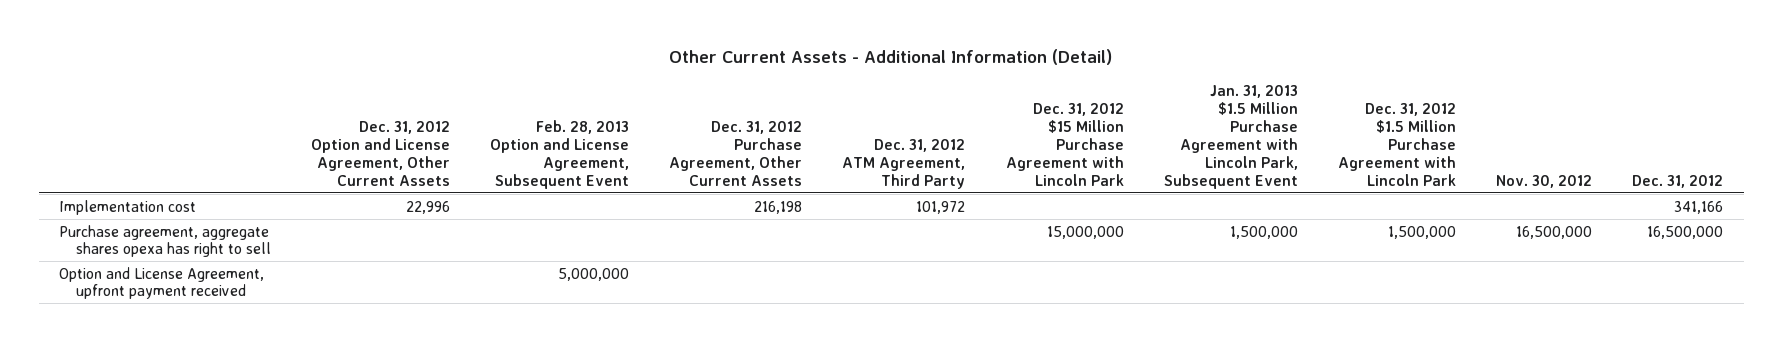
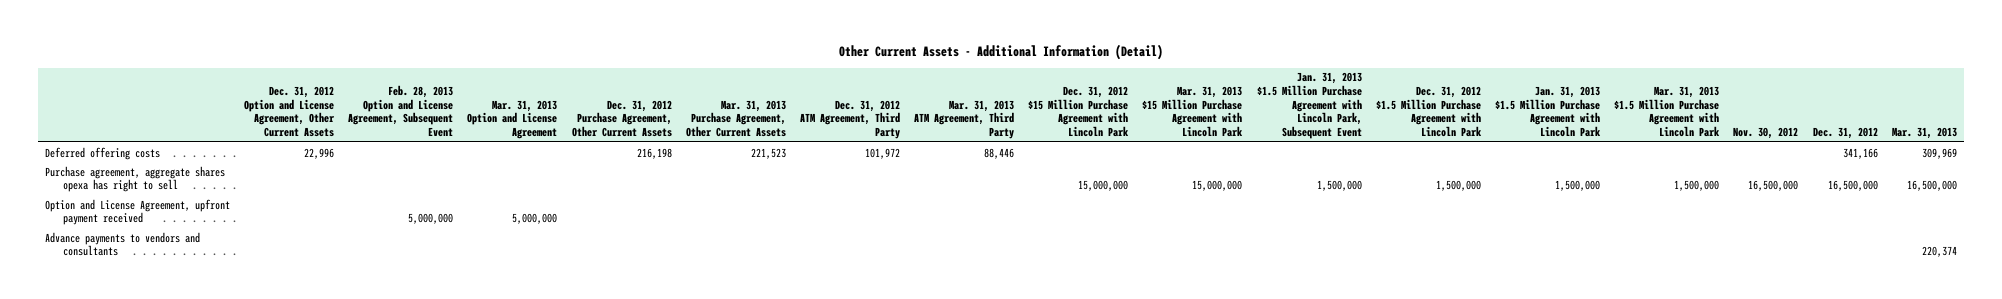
none -> [467,99,558,140] Mar. 31, 2013 Option and License Agreement
none -> [685,99,786,138] Mar. 31, 2013 Purchase Agreement, Other Current Assets
none -> [914,99,1015,140] Mar. 31, 2013 ATM Agreement, Third Party
none -> [1142,86,1244,138] Mar. 31, 2013 $15 Million Purchase Agreement with Lincoln Park
none -> [1494,86,1601,138] Jan. 31, 2013 $1.5 Million Purchase Agreement with Lincoln Park
none -> [1614,86,1721,138] Mar. 31, 2013 $1.5 Million Purchase Agreement with Lincoln Park
none -> [1891,127,1957,140] Mar. 31, 2013
[59,199,197,215] Implementation cost -> [44,146,160,160] Deferred offering costs
none -> [44,231,200,257] Advance payments to vendors and consultants

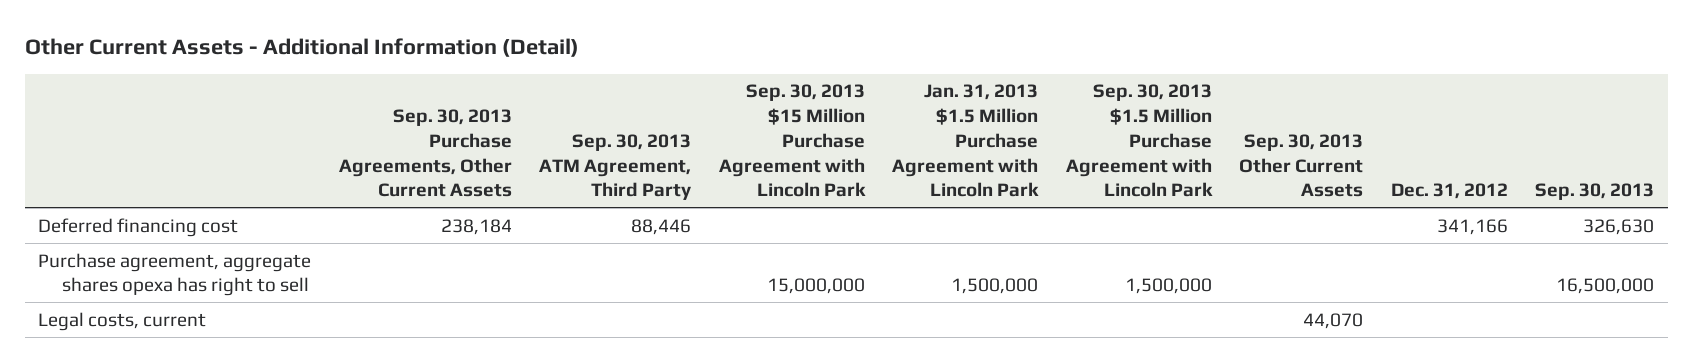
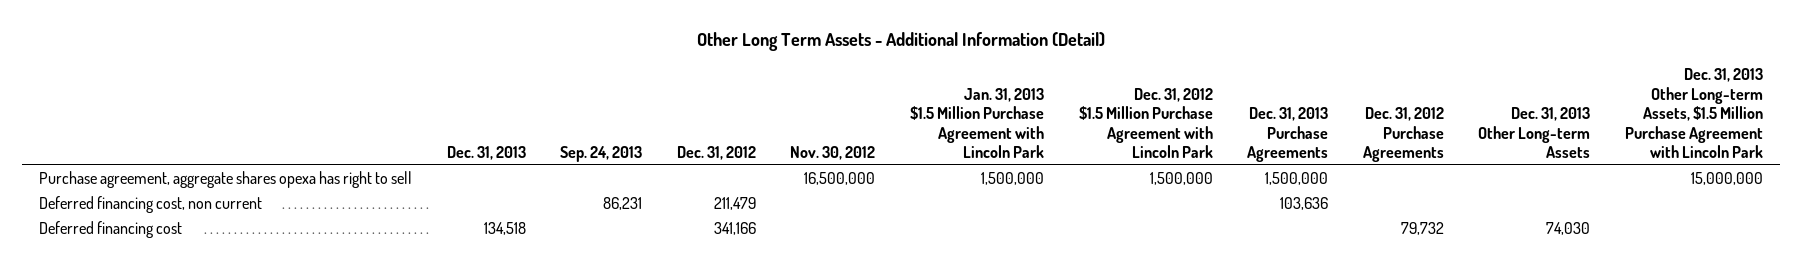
[24,38,579,58] Other Current Assets - Additional Information (Detail) -> [697,32,1106,52] Other Long Term Assets - Additional Information (Detail)
[338,109,512,198] Sep. 30, 2013 Purchase Agreements, Other Current Assets -> none
[539,133,692,201] Sep. 30, 2013 ATM Agreement, Third Party -> none
[718,84,866,198] Sep. 30, 2013 $15 Million Purchase Agreement with Lincoln Park -> none
[1065,84,1213,198] Sep. 30, 2013 $1.5 Million Purchase Agreement with Lincoln Park -> none
[1239,133,1364,198] Sep. 30, 2013 Other Current Assets -> none
[1535,183,1655,201] Sep. 30, 2013 -> none
none -> [446,145,526,160] Dec. 31, 2013
none -> [560,145,643,162] Sep. 24, 2013
none -> [790,145,876,160] Nov. 30, 2012
none -> [1078,87,1213,158] Dec. 31, 2012 $1.5 Million Purchase Agreement with Lincoln Park
none -> [1247,107,1329,162] Dec. 31, 2013 Purchase Agreements
none -> [1362,107,1444,162] Dec. 31, 2012 Purchase Agreements
none -> [1478,107,1591,158] Dec. 31, 2013 Other Long-term Assets
none -> [1624,68,1763,158] Dec. 31, 2013 Other Long-term Assets, $1.5 Million Purchase Agreement with Lincoln Park
[38,311,207,331] Legal costs, current -> none
none -> [39,196,263,214] Deferred financing cost, non current
[38,217,239,237] Deferred financing cost -> [39,221,183,239] Deferred financing cost

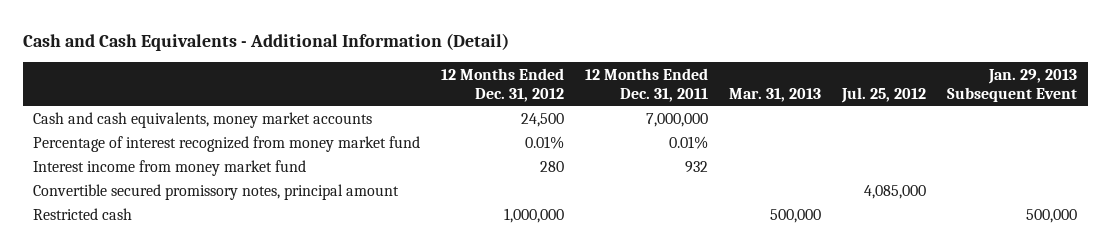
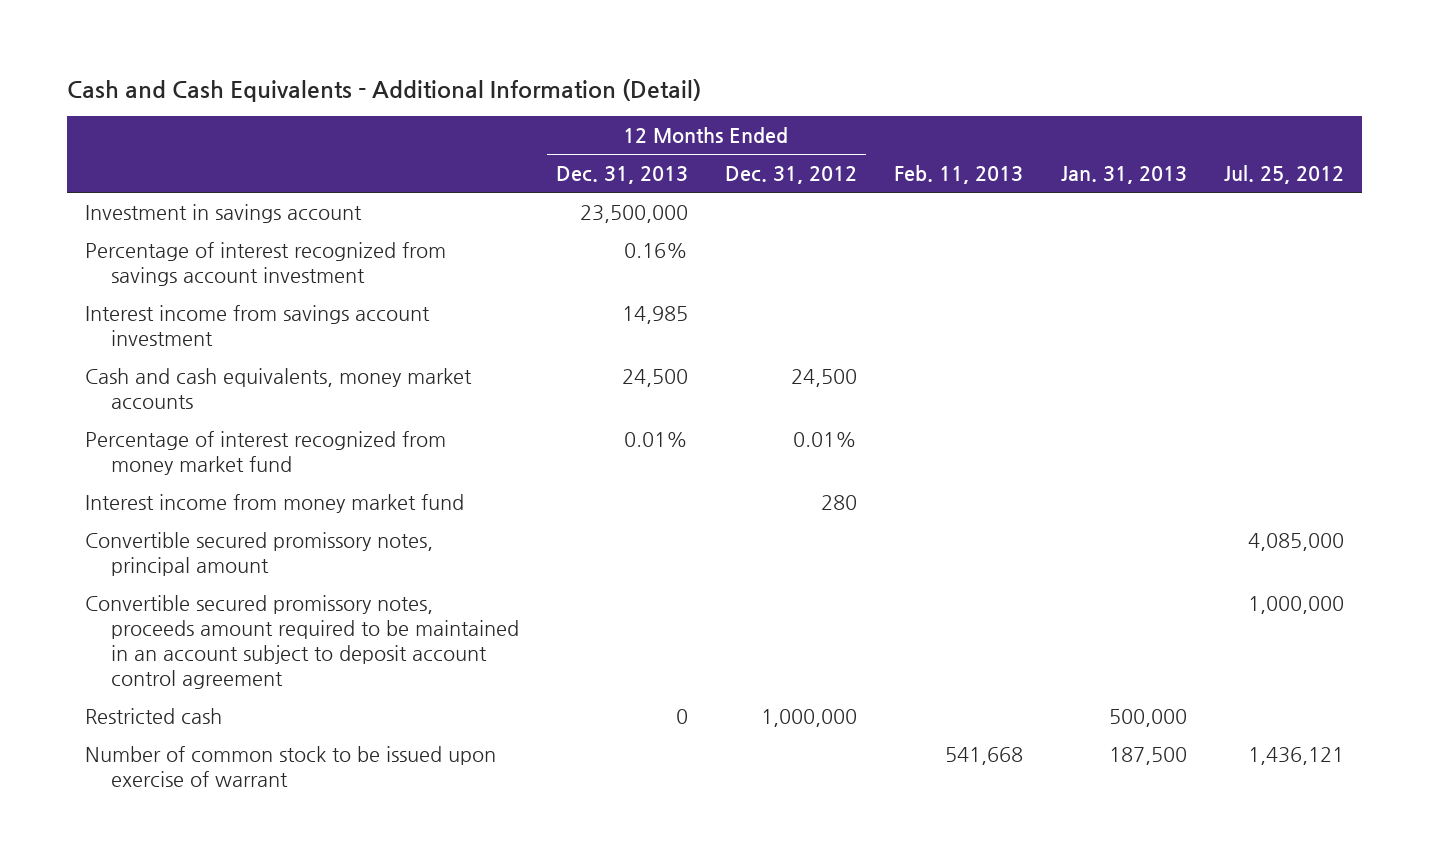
[585,67,709,102] 12 Months Ended Dec. 31, 2011 -> none
[729,87,822,102] Mar. 31, 2013 -> none
[947,68,1078,102] Jan. 29, 2013 Subsequent Event -> none
none -> [555,166,688,185] Dec. 31, 2013
none -> [894,165,1024,185] Feb. 11, 2013
none -> [1060,166,1187,185] Jan. 31, 2013
none -> [85,203,363,223] Investment in savings account
none -> [85,241,447,286] Percentage of interest recognized from savings account investment
none -> [85,304,431,346] Interest income from savings account investment
none -> [85,594,519,689] Convertible secured promissory notes, proceeds amount required to be maintained in an account subject to deposit account control agreement
none -> [85,745,497,787] Number of common stock to be issued upon exercise of warrant

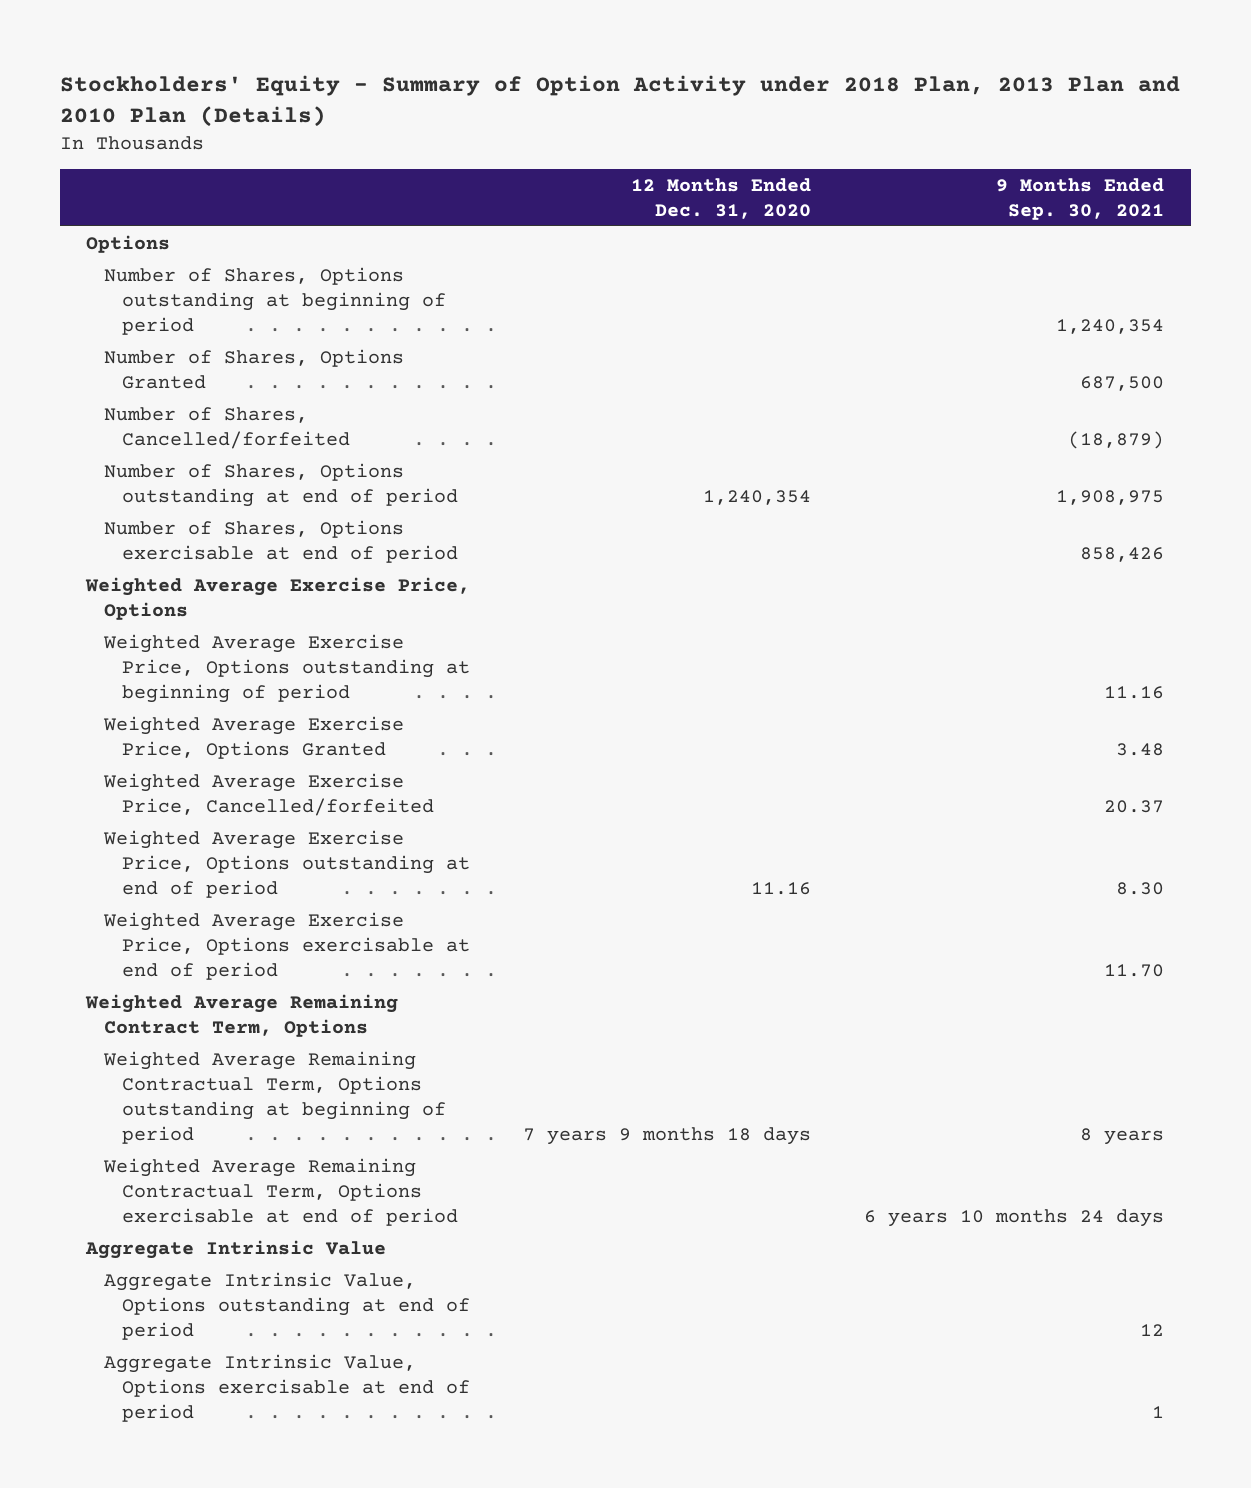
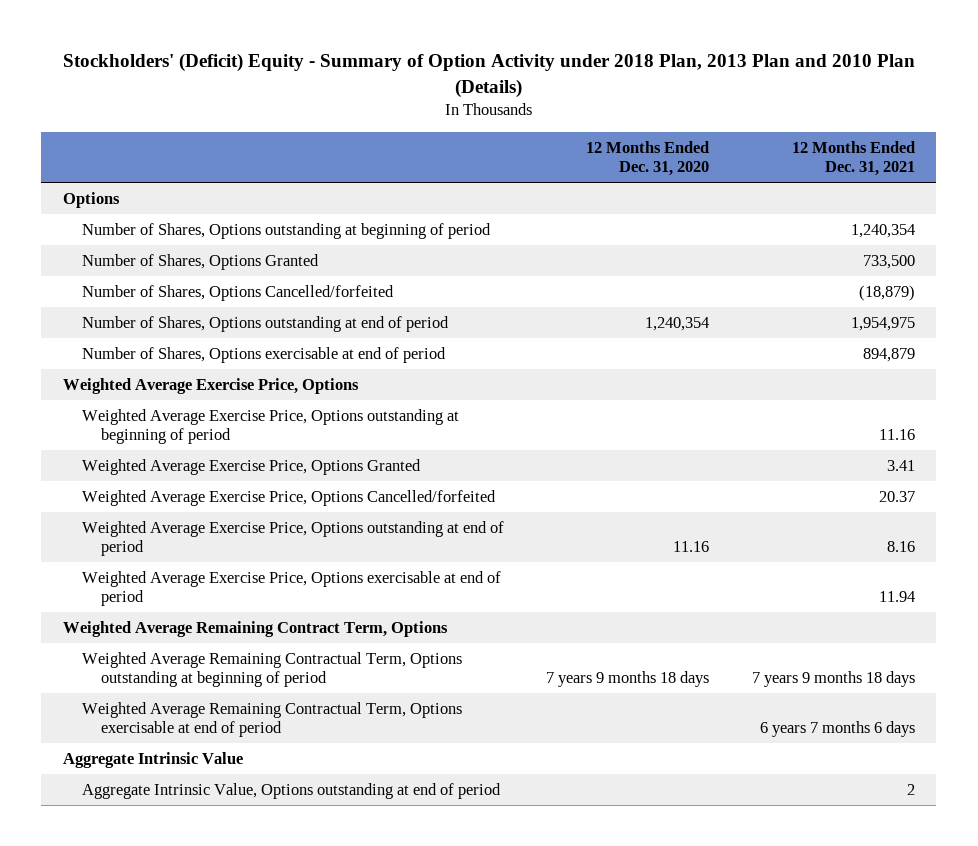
[59,74,1180,127] Stockholders' Equity - Summary of Option Activity under 2018 Plan, 2013 Plan and 2010 Plan (Details) -> [62,53,915,98] Stockholders' (Deficit) Equity - Summary of Option Activity under 2018 Plan, 2013 Plan and 2010 Plan (Details)
[996,177,1165,220] 9 Months Ended Sep. 30, 2021 -> none
none -> [791,140,915,177] 12 Months Ended Dec. 31, 2021
[104,406,351,449] Number of Shares, Cancelled/forfeited -> [81,284,394,301] Number of Shares, Options Cancelled/forfeited
[103,772,435,816] Weighted Average Exercise Price, Cancelled/forfeited -> [81,489,496,506] Weighted Average Exercise Price, Options Cancelled/forfeited
[104,1353,471,1422] Aggregate Intrinsic Value, Options exercisable at end of period -> none

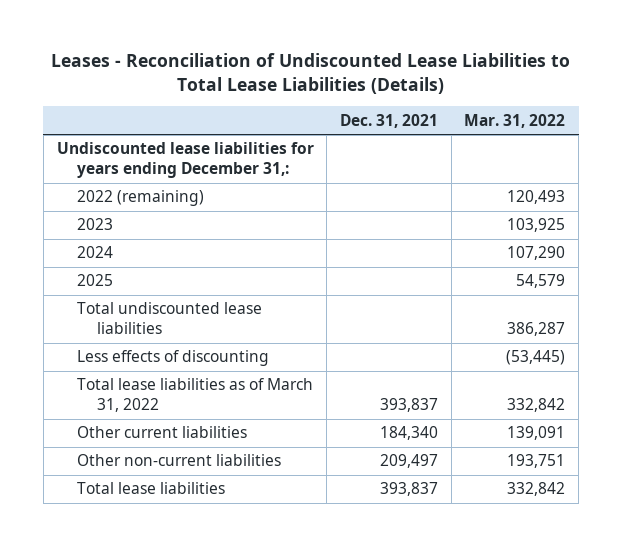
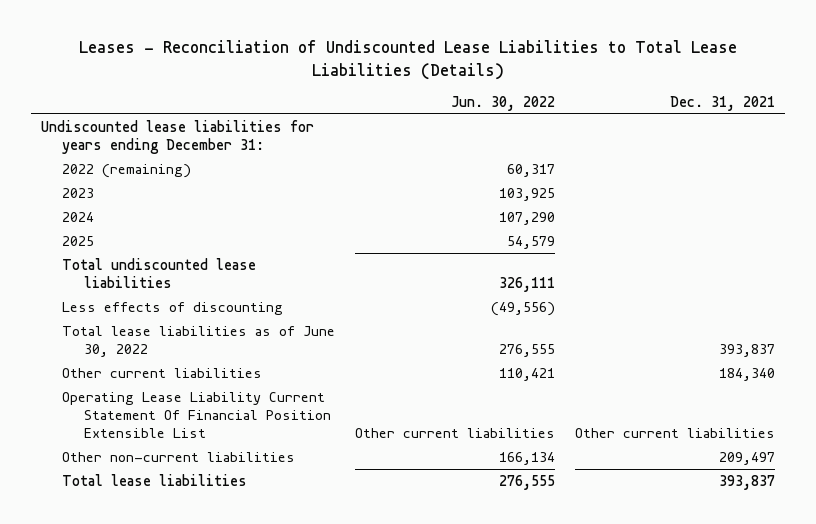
[464,113,566,128] Mar. 31, 2022 -> none
none -> [451,95,556,111] Jun. 30, 2022
[56,142,314,179] Undiscounted lease liabilities for years ending December 31,: -> [40,119,314,154] Undiscounted lease liabilities for years ending December 31:
[76,378,313,413] Total lease liabilities as of March 31, 2022 -> [62,325,336,357] Total lease liabilities as of June 30, 2022
none -> [62,391,332,439] Operating Lease Liability Current Statement Of Financial Position Extensible List

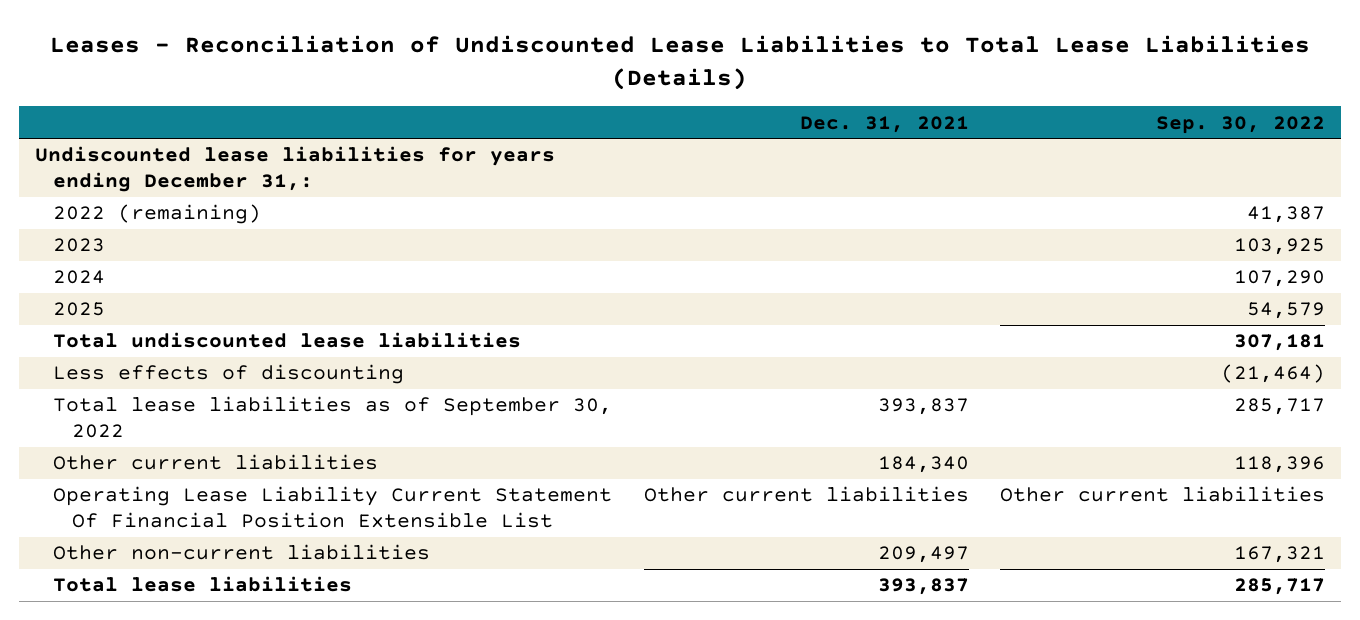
[451,95,556,111] Jun. 30, 2022 -> none
none -> [1156,115,1326,134] Sep. 30, 2022
[40,119,314,154] Undiscounted lease liabilities for years ending December 31: -> [34,146,555,192] Undiscounted lease liabilities for years ending December 31,:
[62,325,336,357] Total lease liabilities as of June 30, 2022 -> [53,396,613,438] Total lease liabilities as of September 30, 2022

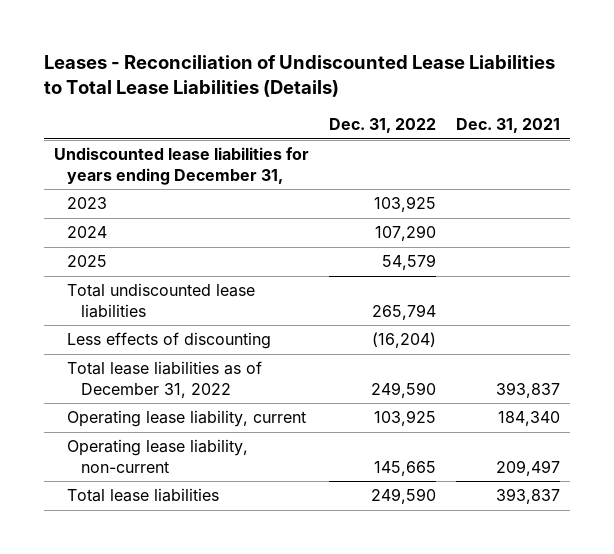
[1156,115,1326,134] Sep. 30, 2022 -> none
none -> [328,118,436,134] Dec. 31, 2022
[53,204,262,225] 2022 (remaining) -> none
[34,146,555,192] Undiscounted lease liabilities for years ending December 31,: -> [53,147,309,185] Undiscounted lease liabilities for years ending December 31,
[53,486,613,528] Operating Lease Liability Current Statement Of Financial Position Extensible List -> none
[53,396,613,438] Total lease liabilities as of September 30, 2022 -> [67,361,263,398] Total lease liabilities as of December 31, 2022
[53,454,379,471] Other current liabilities -> [67,410,307,428] Operating lease liability, current
[53,544,431,561] Other non-current liabilities -> [67,439,249,473] Operating lease liability, non-current

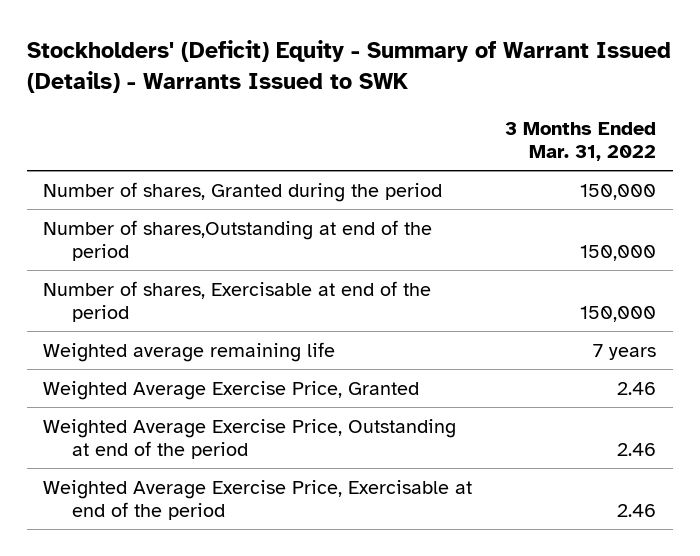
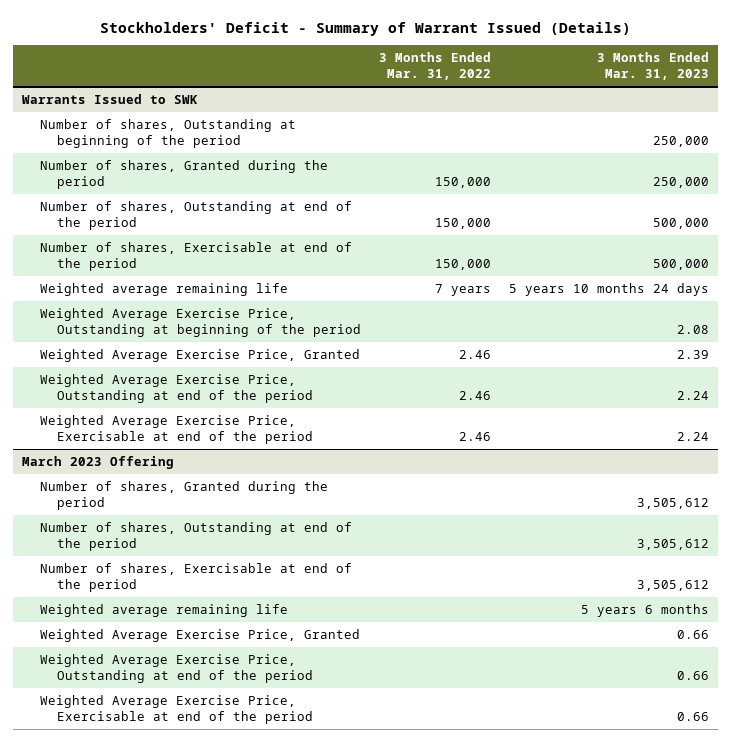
[26,39,671,94] Stockholders' (Deficit) Equity - Summary of Warrant Issued (Details) - Warrants Issued to SWK -> [99,21,631,36] Stockholders' Deficit - Summary of Warrant Issued (Details)
none -> [597,52,710,81] 3 Months Ended Mar. 31, 2023
none -> [22,94,199,105] Warrants Issued to SWK
none -> [39,119,296,149] Number of shares, Outstanding at beginning of the period
[43,219,433,261] Number of shares,Outstanding at end of the period -> [39,201,352,231] Number of shares, Outstanding at end of the period
none -> [39,308,361,338] Weighted Average Exercise Price, Outstanding at beginning of the period
none -> [22,456,175,470] March 2023 Offering
none -> [39,481,328,511] Number of shares, Granted during the period
none -> [39,522,352,552] Number of shares, Outstanding at end of the period
none -> [39,563,352,593] Number of shares, Exercisable at end of the period
none -> [39,604,288,618] Weighted average remaining life
none -> [39,629,360,643] Weighted Average Exercise Price, Granted
none -> [39,654,313,684] Weighted Average Exercise Price, Outstanding at end of the period
none -> [39,695,313,725] Weighted Average Exercise Price, Exercisable at end of the period

